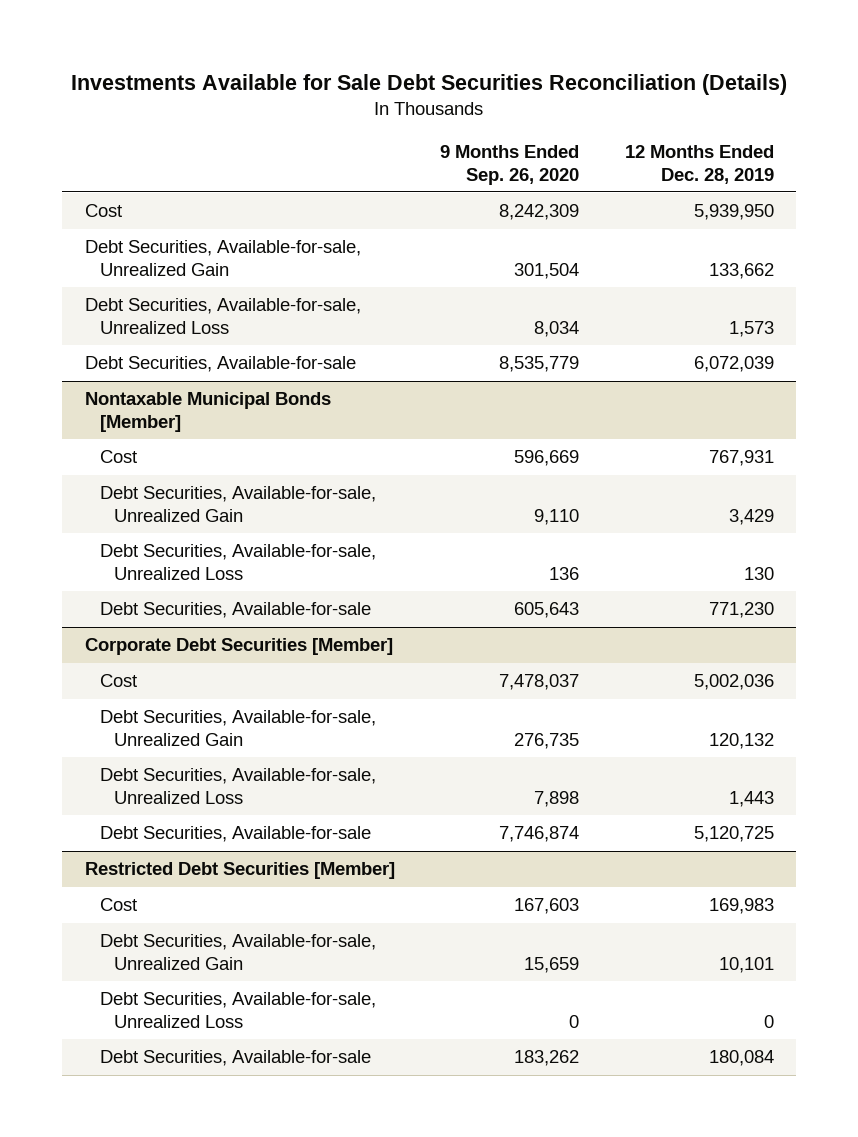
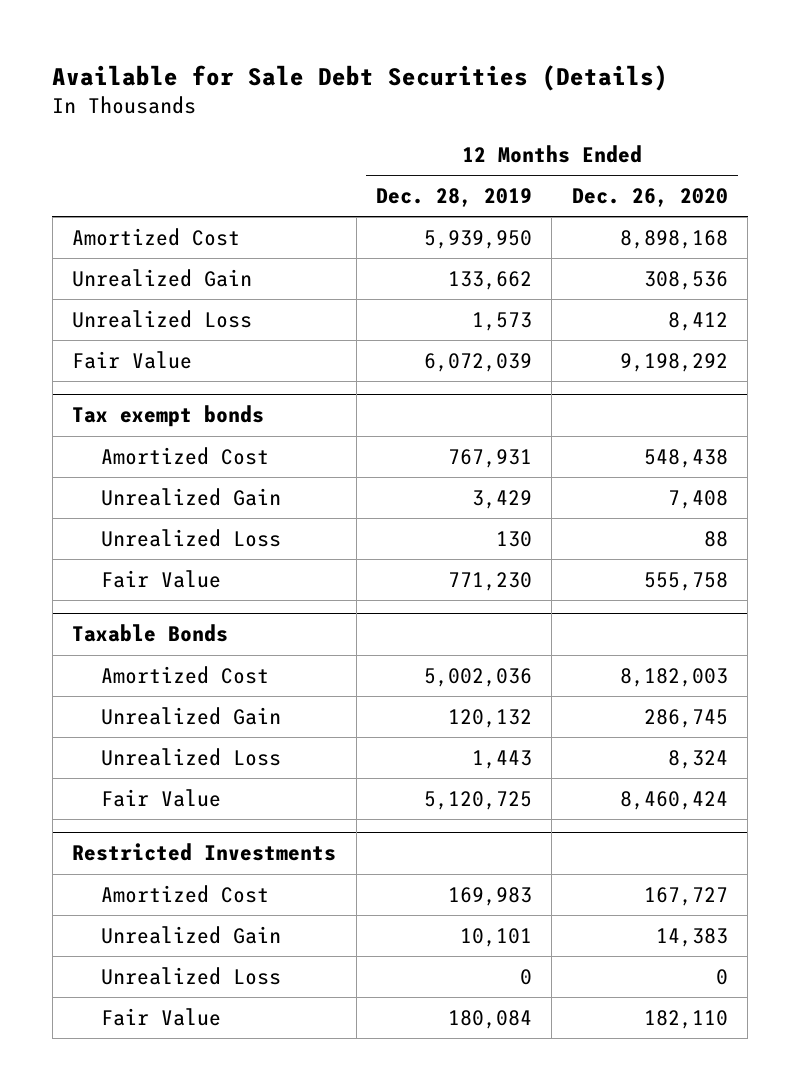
[71,74,788,96] Investments Available for Sale Debt Securities Reconciliation (Details) -> [52,64,669,91] Available for Sale Debt Securities (Details)
[440,145,580,185] 9 Months Ended Sep. 26, 2020 -> none
none -> [571,188,728,208] Dec. 26, 2020
[84,204,122,218] Cost -> [72,227,241,246] Amortized Cost
[84,240,361,276] Debt Securities, Available-for-sale, Unrealized Gain -> [72,268,253,287] Unrealized Gain
[84,298,361,334] Debt Securities, Available-for-sale, Unrealized Loss -> [72,309,253,328] Unrealized Loss
[84,356,356,373] Debt Securities, Available-for-sale -> [72,350,193,369] Fair Value
[84,392,331,432] Nontaxable Municipal Bonds [Member] -> [72,405,265,428] Tax exempt bonds
[99,450,137,464] Cost -> [101,446,270,465] Amortized Cost
[99,486,376,522] Debt Securities, Available-for-sale, Unrealized Gain -> [101,487,282,506] Unrealized Gain
[99,544,376,580] Debt Securities, Available-for-sale, Unrealized Loss -> [101,528,282,547] Unrealized Loss
[99,602,371,619] Debt Securities, Available-for-sale -> [101,569,222,588] Fair Value
[84,638,393,656] Corporate Debt Securities [Member] -> [72,624,229,643] Taxable Bonds
[99,674,137,688] Cost -> [101,665,270,684] Amortized Cost
[99,710,376,746] Debt Securities, Available-for-sale, Unrealized Gain -> [101,706,282,725] Unrealized Gain
[99,768,376,804] Debt Securities, Available-for-sale, Unrealized Loss -> [101,747,282,766] Unrealized Loss
[99,826,371,843] Debt Securities, Available-for-sale -> [101,788,222,807] Fair Value
[84,862,395,880] Restricted Debt Securities [Member] -> [72,843,337,862] Restricted Investments
[99,898,137,912] Cost -> [101,884,270,903] Amortized Cost
[99,934,376,970] Debt Securities, Available-for-sale, Unrealized Gain -> [101,925,282,944] Unrealized Gain
[99,992,376,1028] Debt Securities, Available-for-sale, Unrealized Loss -> [101,966,282,985] Unrealized Loss
[99,1050,371,1067] Debt Securities, Available-for-sale -> [101,1007,222,1026] Fair Value

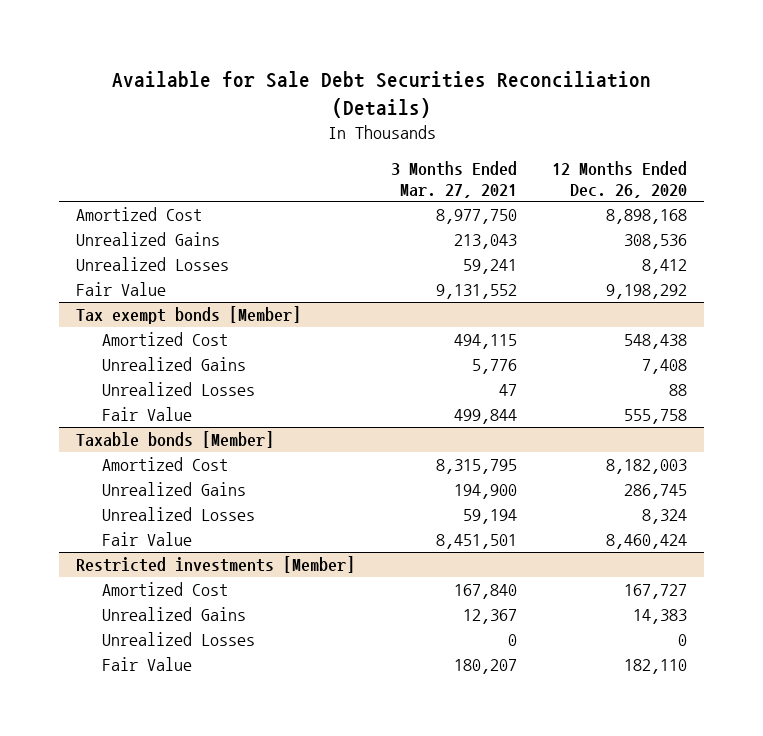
[52,64,669,91] Available for Sale Debt Securities (Details) -> [111,71,651,118] Available for Sale Debt Securities Reconciliation (Details)
[376,188,533,208] Dec. 28, 2019 -> none
none -> [390,160,517,198] 3 Months Ended Mar. 27, 2021
[72,268,253,287] Unrealized Gain -> [76,232,221,247] Unrealized Gains
[72,309,253,328] Unrealized Loss -> [76,257,230,272] Unrealized Losses
[72,405,265,428] Tax exempt bonds -> [76,306,302,325] Tax exempt bonds [Member]
[101,487,282,506] Unrealized Gain -> [101,357,246,372] Unrealized Gains
[101,528,282,547] Unrealized Loss -> [101,382,255,397] Unrealized Losses
[72,624,229,643] Taxable Bonds -> [76,431,275,449] Taxable bonds [Member]
[101,706,282,725] Unrealized Gain -> [101,482,246,497] Unrealized Gains
[101,747,282,766] Unrealized Loss -> [101,507,255,522] Unrealized Losses
[72,843,337,862] Restricted Investments -> [76,556,356,574] Restricted investments [Member]
[101,925,282,944] Unrealized Gain -> [101,607,246,622] Unrealized Gains
[101,966,282,985] Unrealized Loss -> [101,632,255,647] Unrealized Losses

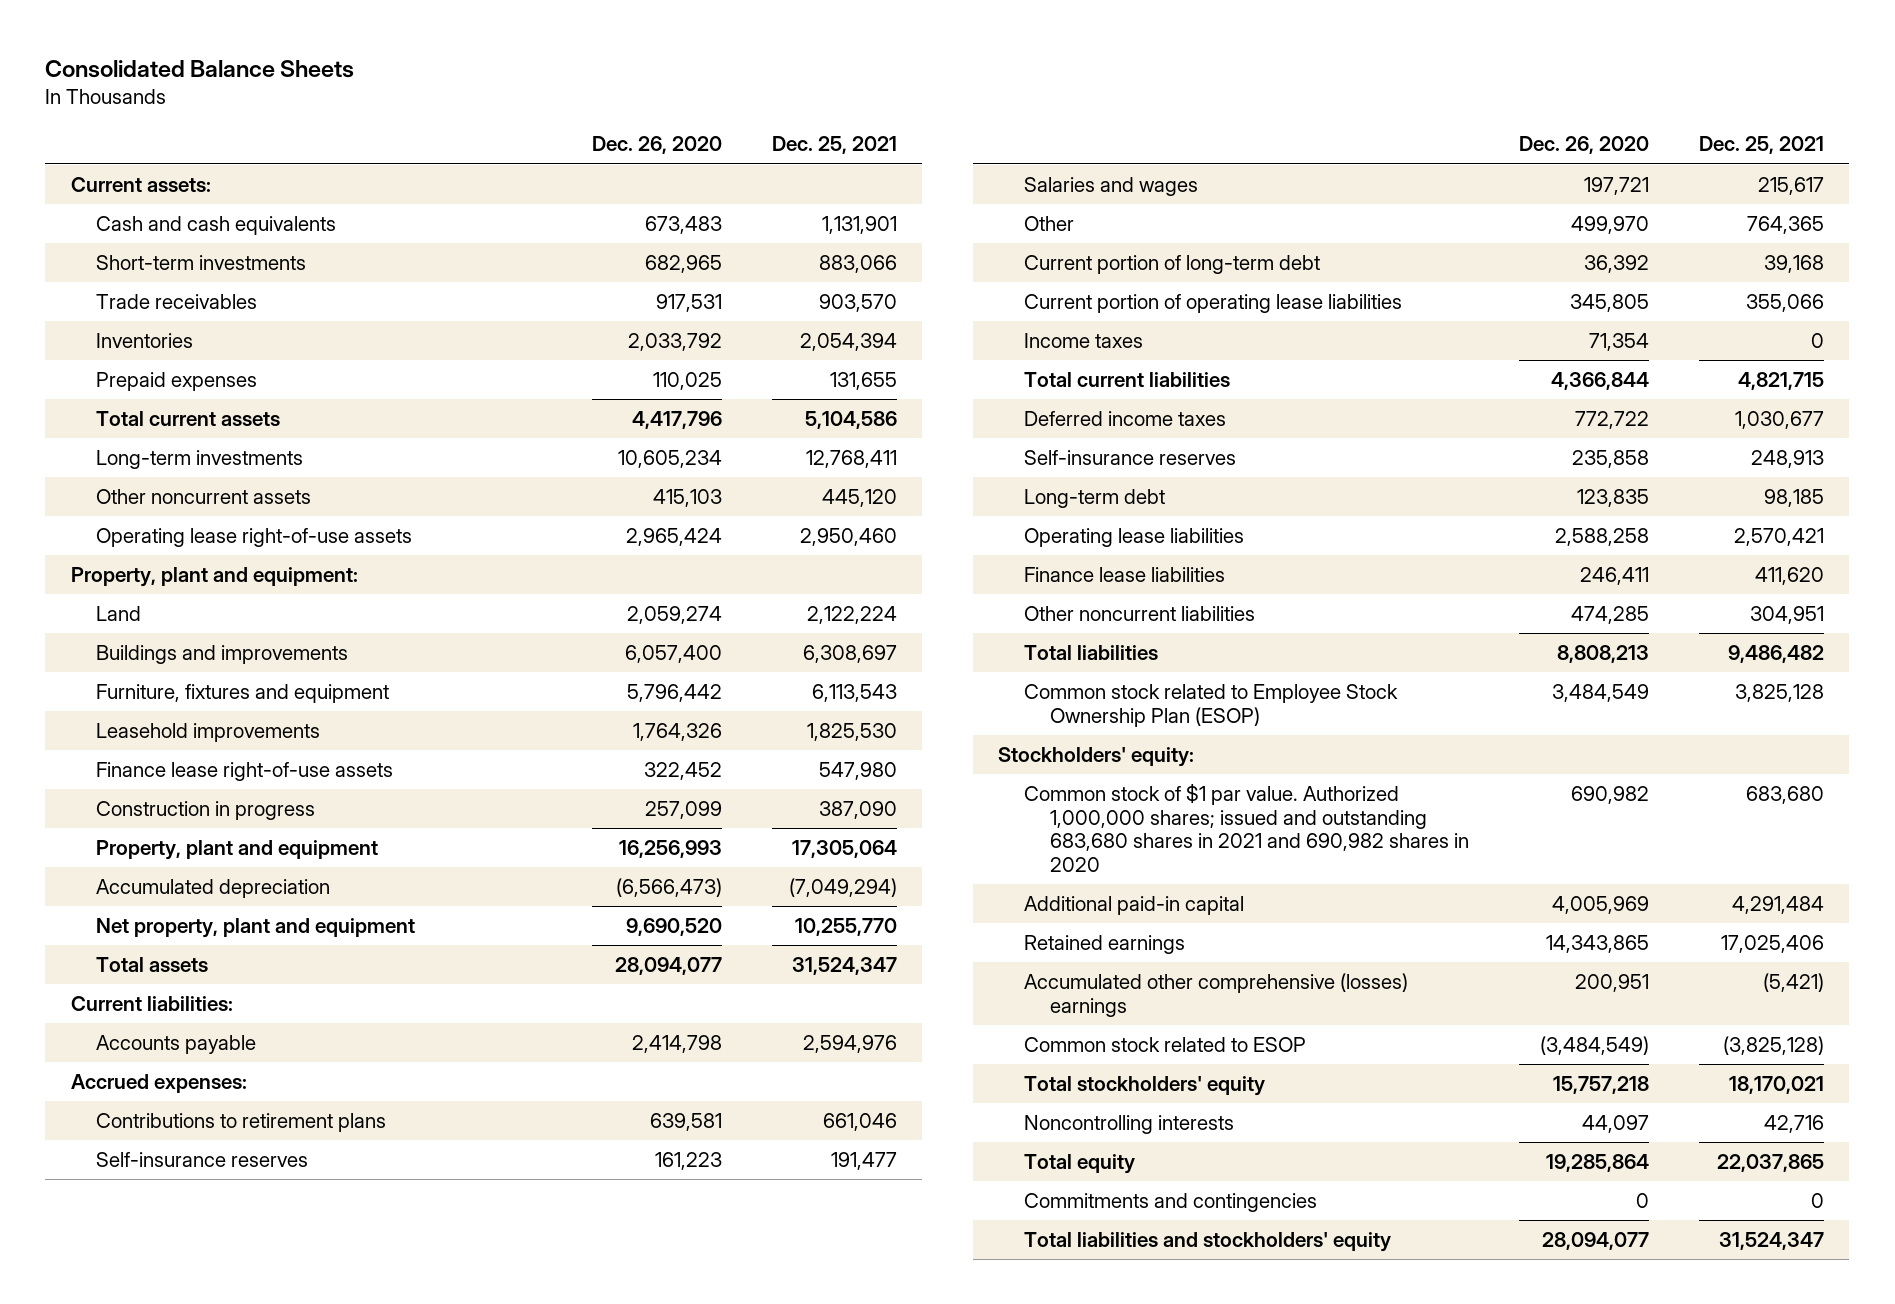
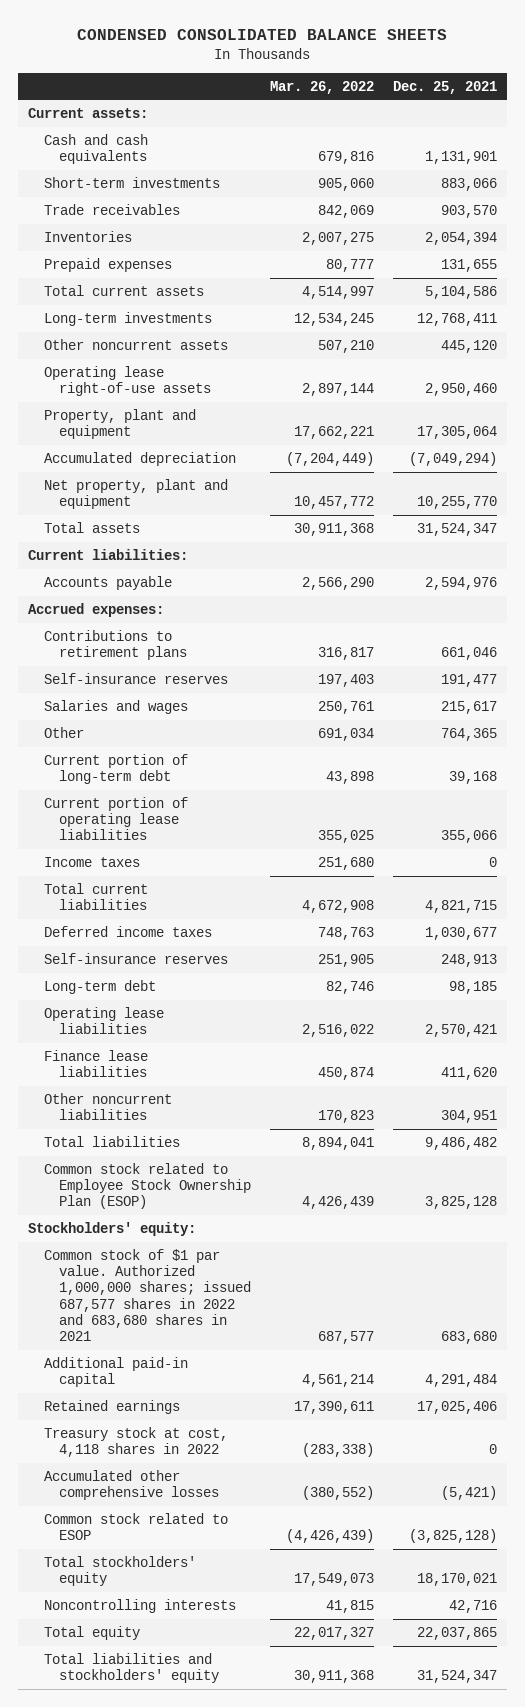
[45,59,355,78] Consolidated Balance Sheets -> [77,28,448,40] CONDENSED CONSOLIDATED BALANCE SHEETS
[591,136,722,155] Dec. 26, 2020 -> none
none -> [270,80,375,94] Mar. 26, 2022
[70,566,358,587] Property, plant and equipment: -> none
[96,605,142,621] Land -> none
[96,644,349,664] Buildings and improvements -> none
[96,683,390,703] Furniture, fixtures and equipment -> none
[96,722,321,742] Leasehold improvements -> none
[96,761,394,781] Finance lease right-of-use assets -> none
[96,800,316,820] Construction in progress -> none
[1023,782,1469,873] Common stock of $1 par value. Authorized 1,000,000 shares; issued and outstanding 683,680 shares in 2021 and 690,982 shares in 2020 -> [43,1248,252,1341] Common stock of $1 par value. Authorized 1,000,000 shares; issued 687,577 shares in 2022 and 683,680 shares in 2021
none -> [43,1426,228,1458] Treasury stock at cost, 4,118 shares in 2022
[1023,972,1408,1017] Accumulated other comprehensive (losses) earnings -> [43,1469,220,1501] Accumulated other comprehensive losses
[1023,1192,1317,1212] Commitments and contingencies -> none

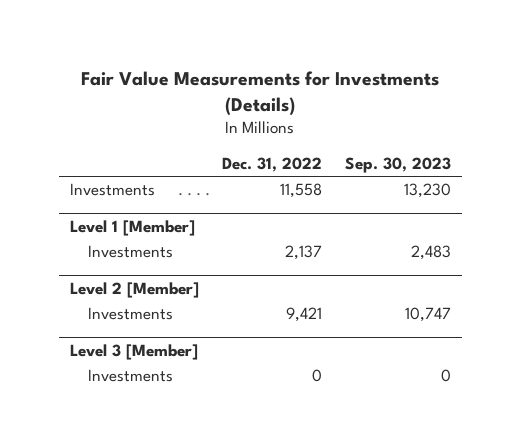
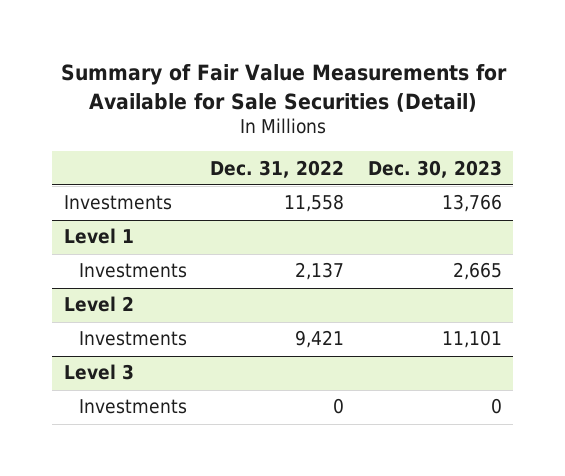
[81,70,440,116] Fair Value Measurements for Investments (Details) -> [60,64,507,112] Summary of Fair Value Measurements for Available for Sale Securities (Detail)
[344,156,451,173] Sep. 30, 2023 -> none
none -> [367,159,502,178] Dec. 30, 2023
[70,219,196,236] Level 1 [Member] -> [63,228,134,245] Level 1
[70,281,200,298] Level 2 [Member] -> [63,296,134,313] Level 2
[70,343,199,360] Level 3 [Member] -> [63,364,134,381] Level 3

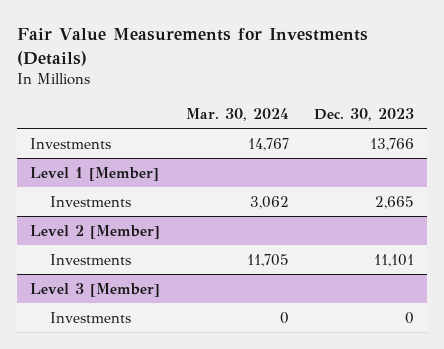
[60,64,507,112] Summary of Fair Value Measurements for Available for Sale Securities (Detail) -> [16,28,368,66] Fair Value Measurements for Investments (Details)
[210,159,345,178] Dec. 31, 2022 -> none
none -> [185,107,289,121] Mar. 30, 2024
[63,228,134,245] Level 1 -> [29,166,159,181] Level 1 [Member]
[63,296,134,313] Level 2 -> [29,224,160,239] Level 2 [Member]
[63,364,134,381] Level 3 -> [29,282,160,297] Level 3 [Member]

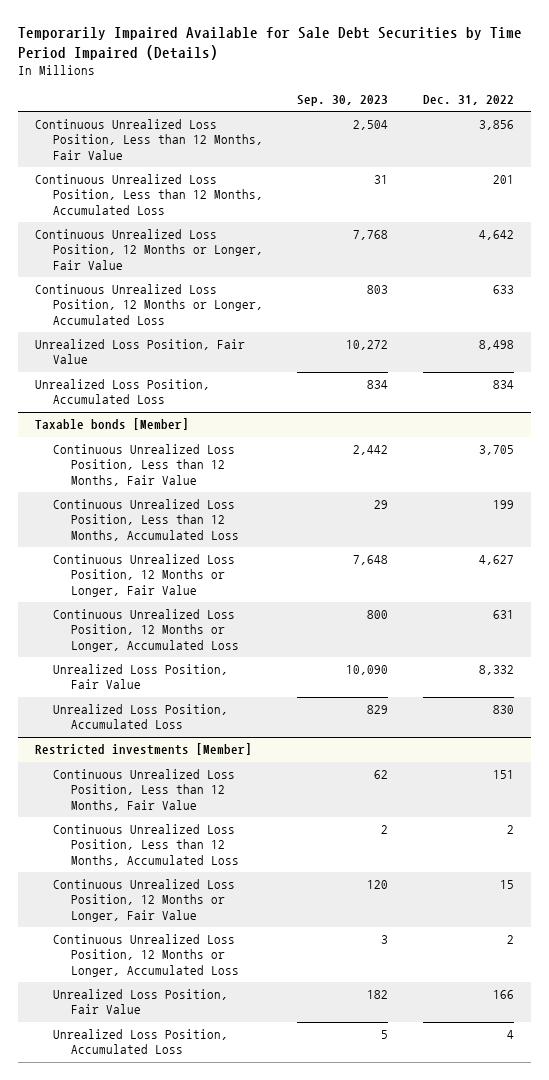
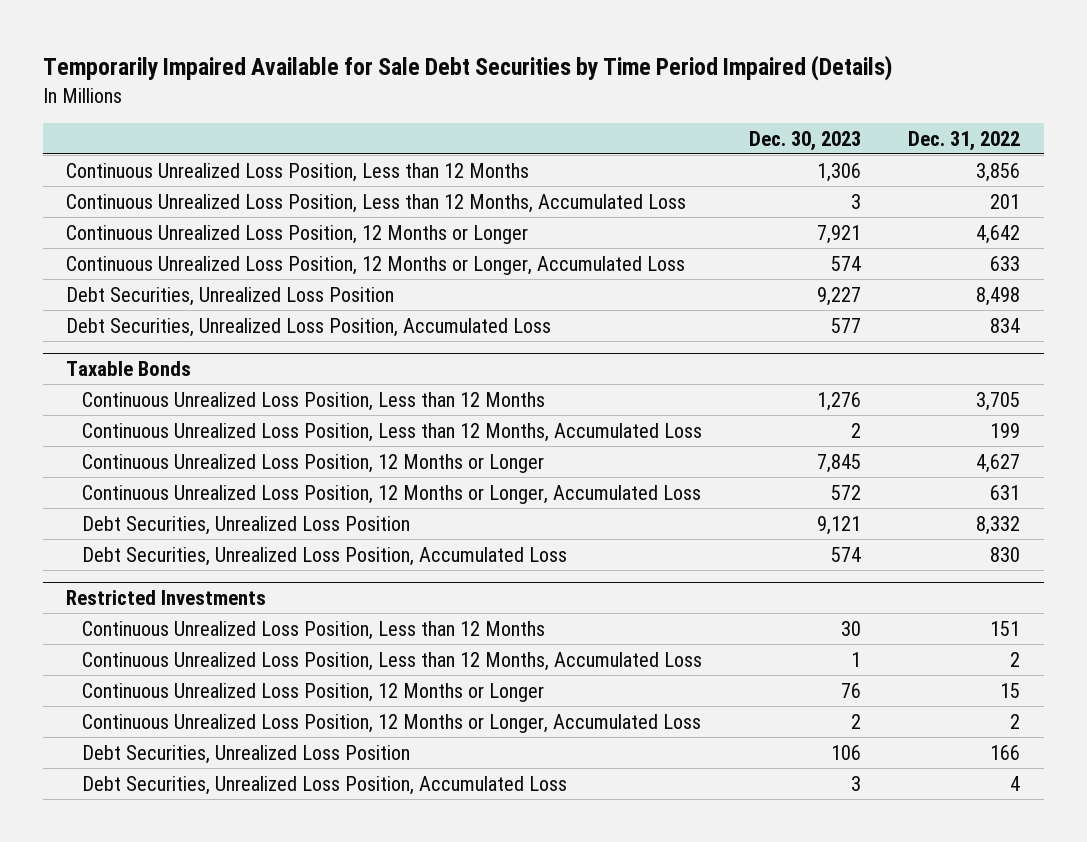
[297,94,389,106] Sep. 30, 2023 -> none
none -> [749,130,862,151] Dec. 30, 2023
[35,119,264,160] Continuous Unrealized Loss Position, Less than 12 Months, Fair Value -> [66,162,530,182] Continuous Unrealized Loss Position, Less than 12 Months
[35,229,264,270] Continuous Unrealized Loss Position, 12 Months or Longer, Fair Value -> [66,224,529,244] Continuous Unrealized Loss Position, 12 Months or Longer
[35,339,246,365] Unrealized Loss Position, Fair Value -> [66,286,395,306] Debt Securities, Unrealized Loss Position
[35,379,211,405] Unrealized Loss Position, Accumulated Loss -> [66,317,552,337] Debt Securities, Unrealized Loss Position, Accumulated Loss
[35,418,190,431] Taxable bonds [Member] -> [66,360,192,376] Taxable Bonds
[53,444,236,486] Continuous Unrealized Loss Position, Less than 12 Months, Fair Value -> [81,391,545,411] Continuous Unrealized Loss Position, Less than 12 Months
[53,554,236,597] Continuous Unrealized Loss Position, 12 Months or Longer, Fair Value -> [81,453,544,473] Continuous Unrealized Loss Position, 12 Months or Longer
[53,664,229,690] Unrealized Loss Position, Fair Value -> [81,515,410,535] Debt Securities, Unrealized Loss Position
[53,704,229,730] Unrealized Loss Position, Accumulated Loss -> [81,546,567,566] Debt Securities, Unrealized Loss Position, Accumulated Loss
[35,743,253,756] Restricted investments [Member] -> [66,589,267,605] Restricted Investments
[53,769,236,811] Continuous Unrealized Loss Position, Less than 12 Months, Fair Value -> [81,620,545,640] Continuous Unrealized Loss Position, Less than 12 Months
[53,879,236,922] Continuous Unrealized Loss Position, 12 Months or Longer, Fair Value -> [81,682,544,702] Continuous Unrealized Loss Position, 12 Months or Longer
[53,989,229,1015] Unrealized Loss Position, Fair Value -> [81,744,410,764] Debt Securities, Unrealized Loss Position
[53,1029,229,1055] Unrealized Loss Position, Accumulated Loss -> [81,775,567,795] Debt Securities, Unrealized Loss Position, Accumulated Loss

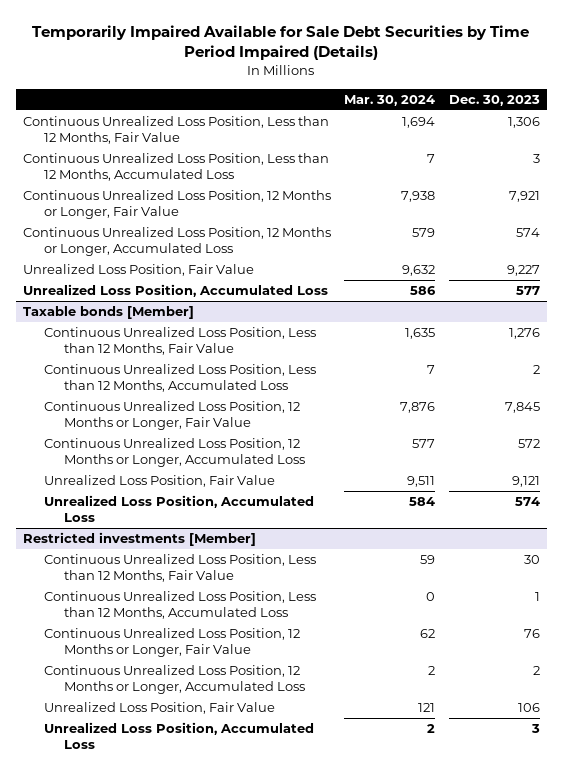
[908,130,1021,151] Dec. 31, 2022 -> none
none -> [344,94,436,106] Mar. 30, 2024
[66,162,530,182] Continuous Unrealized Loss Position, Less than 12 Months -> [23,116,330,145] Continuous Unrealized Loss Position, Less than 12 Months, Fair Value
[66,224,529,244] Continuous Unrealized Loss Position, 12 Months or Longer -> [23,190,332,220] Continuous Unrealized Loss Position, 12 Months or Longer, Fair Value
[66,286,395,306] Debt Securities, Unrealized Loss Position -> [23,264,255,277] Unrealized Loss Position, Fair Value
[66,317,552,337] Debt Securities, Unrealized Loss Position, Accumulated Loss -> [23,284,329,298] Unrealized Loss Position, Accumulated Loss
[66,360,192,376] Taxable Bonds -> [23,306,195,320] Taxable bonds [Member]
[81,391,545,411] Continuous Unrealized Loss Position, Less than 12 Months -> [43,327,316,356] Continuous Unrealized Loss Position, Less than 12 Months, Fair Value
[81,453,544,473] Continuous Unrealized Loss Position, 12 Months or Longer -> [43,401,300,431] Continuous Unrealized Loss Position, 12 Months or Longer, Fair Value
[81,515,410,535] Debt Securities, Unrealized Loss Position -> [43,475,275,488] Unrealized Loss Position, Fair Value
[81,546,567,566] Debt Securities, Unrealized Loss Position, Accumulated Loss -> [43,495,314,523] Unrealized Loss Position, Accumulated Loss
[66,589,267,605] Restricted Investments -> [23,532,257,547] Restricted investments [Member]
[81,620,545,640] Continuous Unrealized Loss Position, Less than 12 Months -> [43,554,316,583] Continuous Unrealized Loss Position, Less than 12 Months, Fair Value
[81,682,544,702] Continuous Unrealized Loss Position, 12 Months or Longer -> [43,628,300,658] Continuous Unrealized Loss Position, 12 Months or Longer, Fair Value
[81,744,410,764] Debt Securities, Unrealized Loss Position -> [43,702,275,715] Unrealized Loss Position, Fair Value
[81,775,567,795] Debt Securities, Unrealized Loss Position, Accumulated Loss -> [43,722,314,750] Unrealized Loss Position, Accumulated Loss

